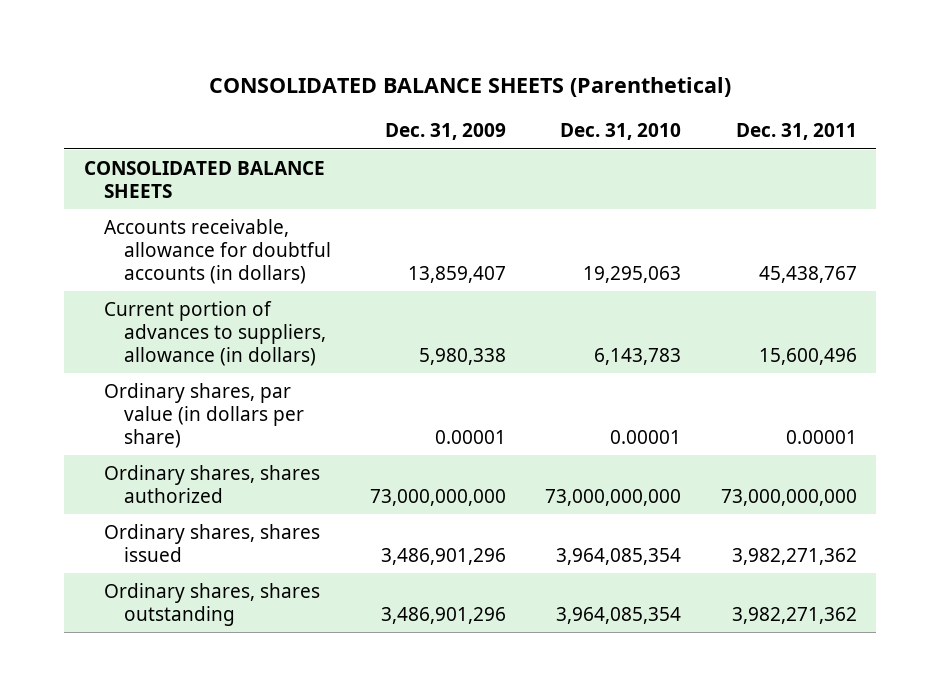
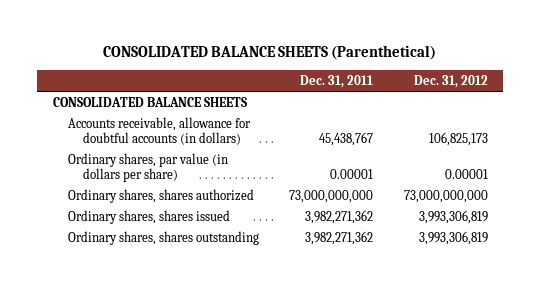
[385,123,507,141] Dec. 31, 2009 -> none
[560,123,682,141] Dec. 31, 2010 -> none
none -> [413,74,488,88] Dec. 31, 2012
[104,300,327,366] Current portion of advances to suppliers, allowance (in dollars) -> none

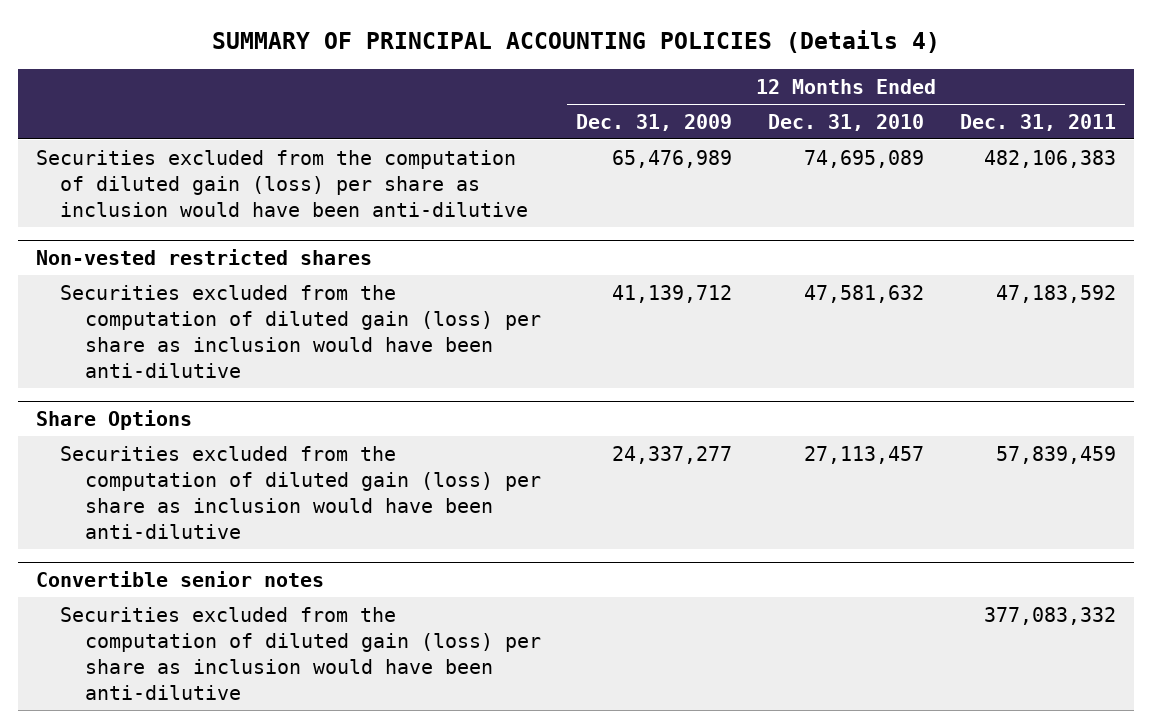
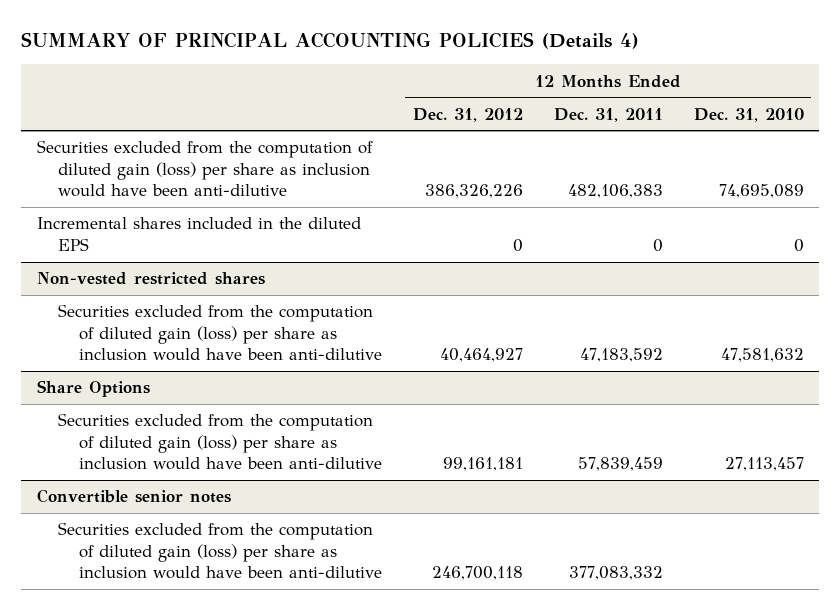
[576,113,733,131] Dec. 31, 2009 -> none
none -> [413,107,524,122] Dec. 31, 2012
none -> [36,217,361,251] Incremental shares included in the diluted EPS

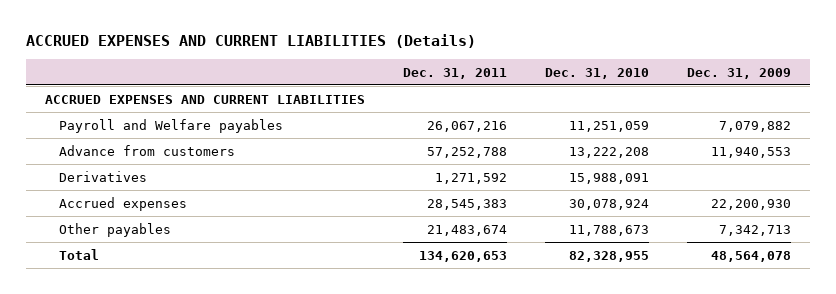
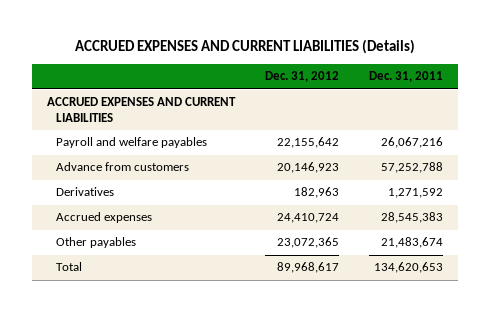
[544,67,649,79] Dec. 31, 2010 -> none
[686,67,791,79] Dec. 31, 2009 -> none
none -> [264,71,339,83] Dec. 31, 2012
[59,118,284,133] Payroll and Welfare payables -> [56,137,208,149] Payroll and welfare payables

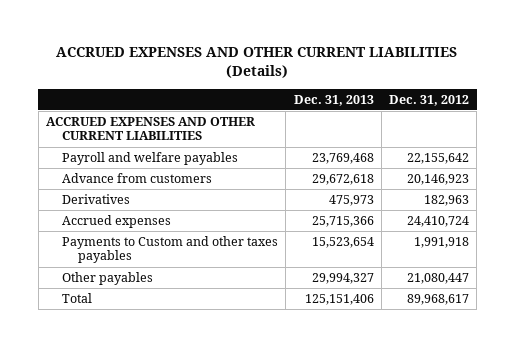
[74,39,415,55] ACCRUED EXPENSES AND CURRENT LIABILITIES (Details) -> [56,47,458,79] ACCRUED EXPENSES AND OTHER CURRENT LIABILITIES (Details)
[369,71,444,83] Dec. 31, 2011 -> none
none -> [293,94,374,106] Dec. 31, 2013
[46,97,236,122] ACCRUED EXPENSES AND CURRENT LIABILITIES -> [45,117,255,141] ACCRUED EXPENSES AND OTHER CURRENT LIABILITIES
none -> [62,236,279,264] Payments to Custom and other taxes payables
[276,237,339,249] 23,072,365 -> [406,273,469,285] 21,080,447

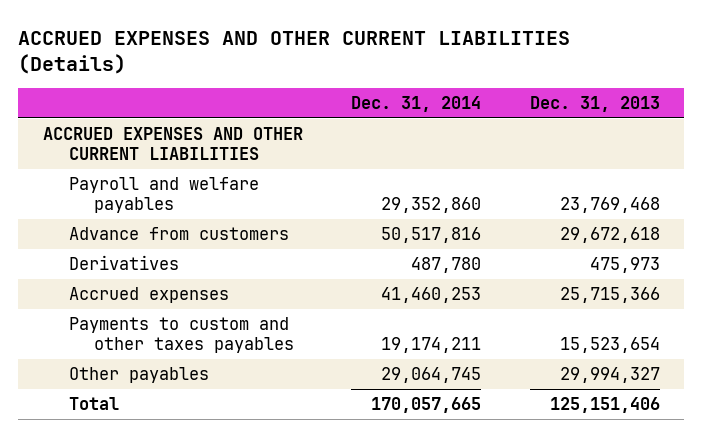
[388,94,469,106] Dec. 31, 2012 -> none
none -> [351,96,482,113] Dec. 31, 2014
[62,236,279,264] Payments to Custom and other taxes payables -> [68,317,295,353] Payments to custom and other taxes payables

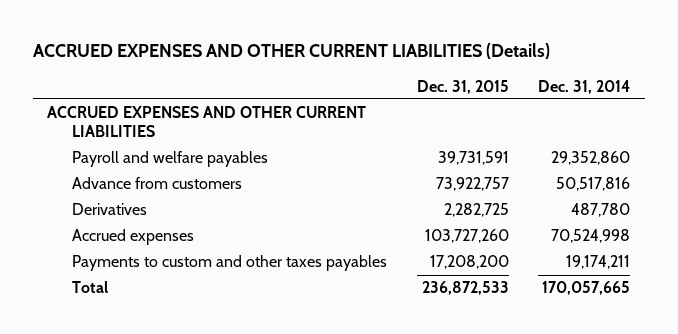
[530,96,661,113] Dec. 31, 2013 -> none
none -> [416,79,509,94] Dec. 31, 2015
[381,287,482,304] 41,460,253 -> [551,229,631,244] 70,524,998
[68,367,209,384] Other payables -> none

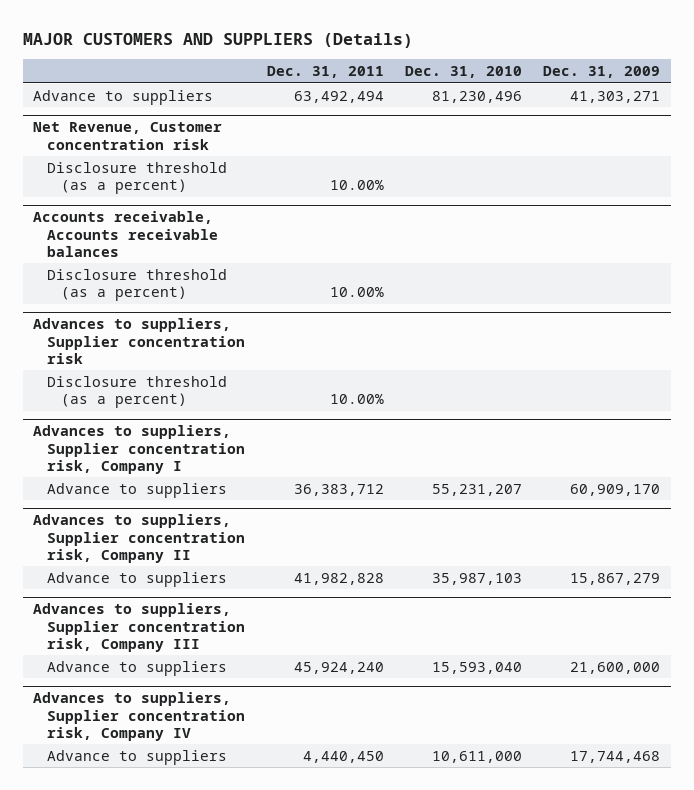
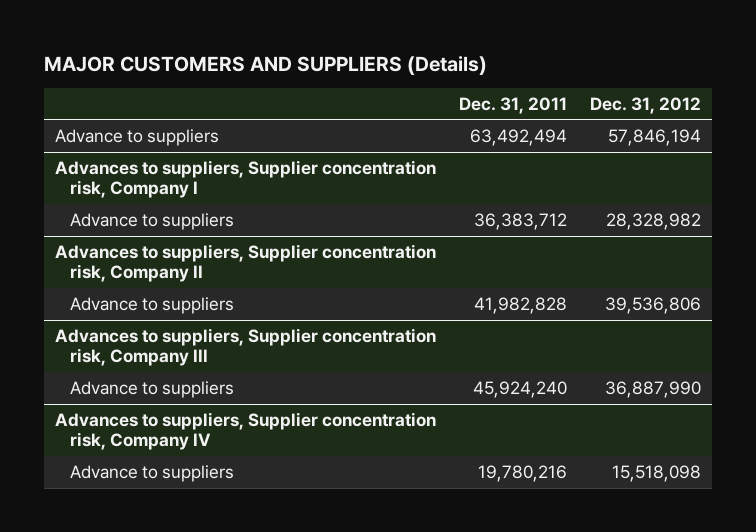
[405,66,523,79] Dec. 31, 2010 -> none
[543,66,661,79] Dec. 31, 2009 -> none
none -> [589,96,701,114] Dec. 31, 2012
[33,122,223,150] Net Revenue, Customer concentration risk -> none
[47,161,228,194] Disclosure threshold (as a percent) -> none
[33,211,219,257] Accounts receivable, Accounts receivable balances -> none
[47,268,228,301] Disclosure threshold (as a percent) -> none
[33,318,246,364] Advances to suppliers, Supplier concentration risk -> none
[47,375,228,408] Disclosure threshold (as a percent) -> none
[302,750,384,763] 4,440,450 -> [478,464,568,482] 19,780,216

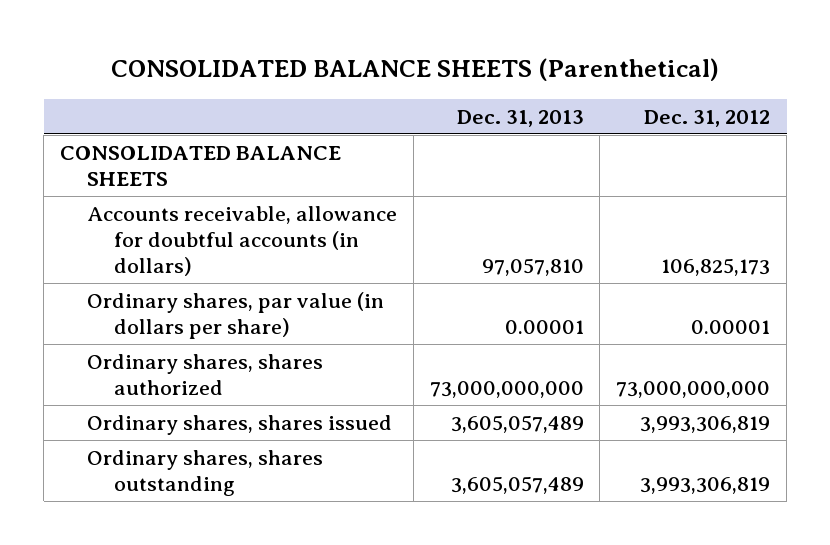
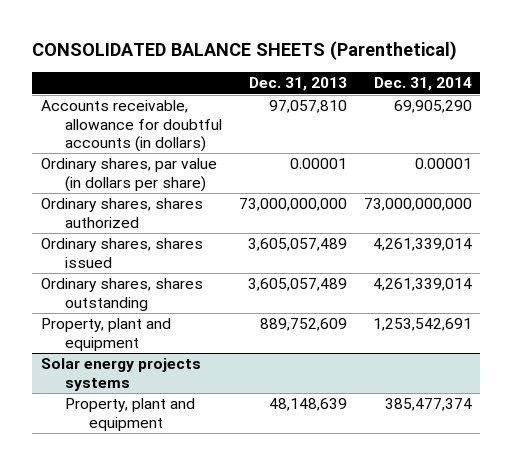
[644,109,771,127] Dec. 31, 2012 -> none
none -> [373,77,472,92] Dec. 31, 2014
[60,145,342,187] CONSOLIDATED BALANCE SHEETS -> none
none -> [40,318,171,351] Property, plant and equipment
none -> [40,358,201,391] Solar energy projects systems
none -> [64,398,195,431] Property, plant and equipment

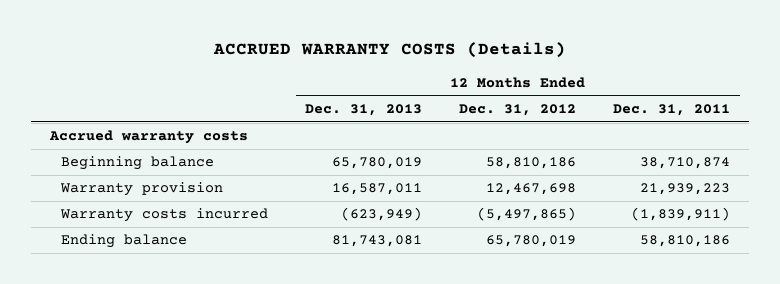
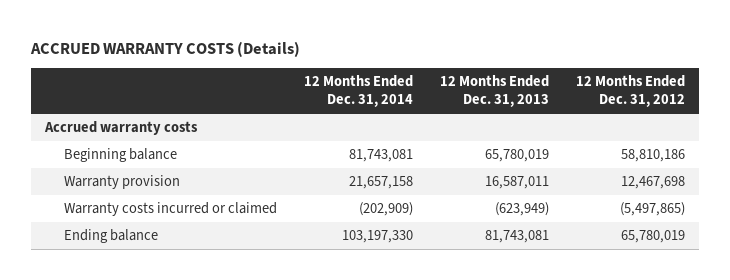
[613,103,731,116] Dec. 31, 2011 -> none
none -> [304,75,414,108] 12 Months Ended Dec. 31, 2014
[59,208,268,223] Warranty costs incurred -> [64,202,278,217] Warranty costs incurred or claimed

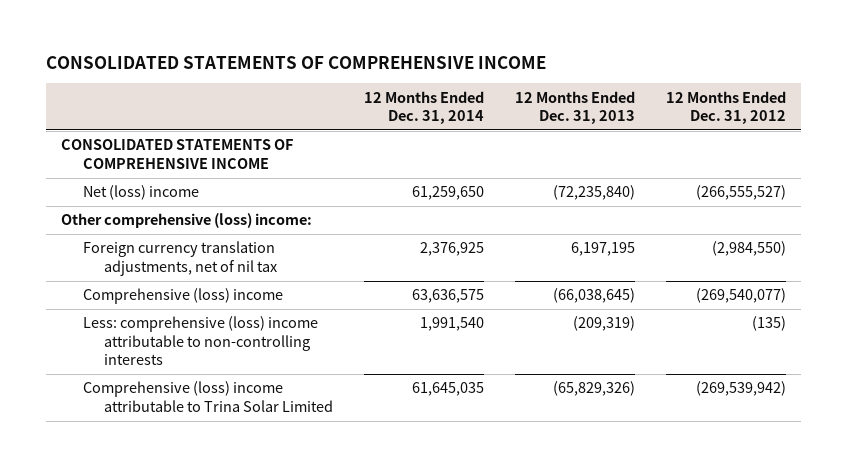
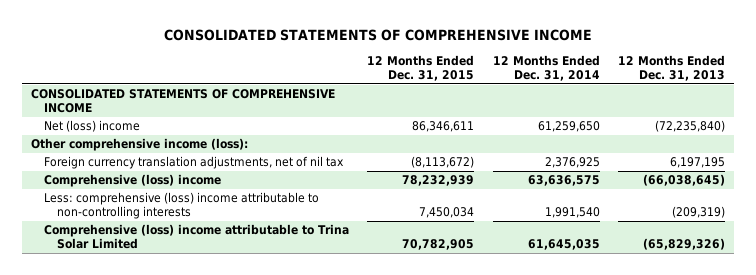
[665,90,786,124] 12 Months Ended Dec. 31, 2012 -> none
none -> [367,55,475,82] 12 Months Ended Dec. 31, 2015
[61,213,313,229] Other comprehensive (loss) income: -> [31,138,249,152] Other comprehensive income (loss):

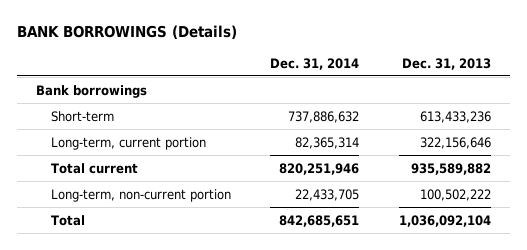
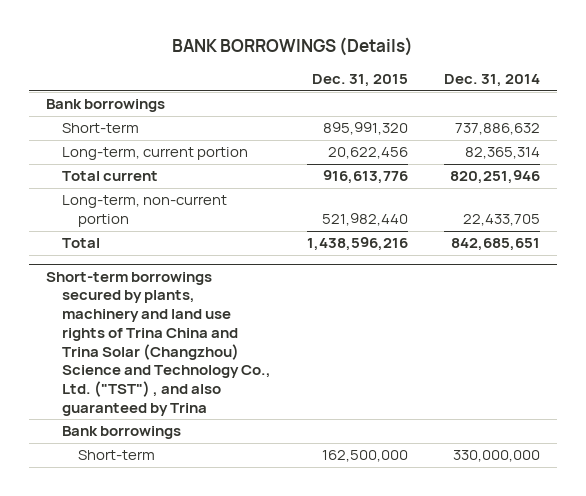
[401,57,491,70] Dec. 31, 2013 -> none
none -> [311,74,408,88] Dec. 31, 2015
none -> [46,271,272,416] Short-term borrowings secured by plants, machinery and land use rights of Trina China and Trina Solar (Changzhou) Science and Technology Co., Ltd. ("TST") , and also guaranteed by Trina
none -> [62,426,182,440] Bank borrowings
none -> [78,450,156,461] Short-term

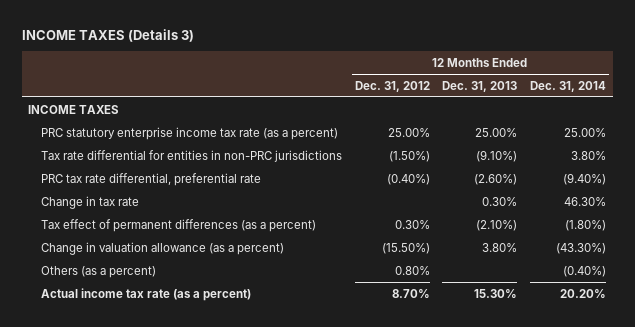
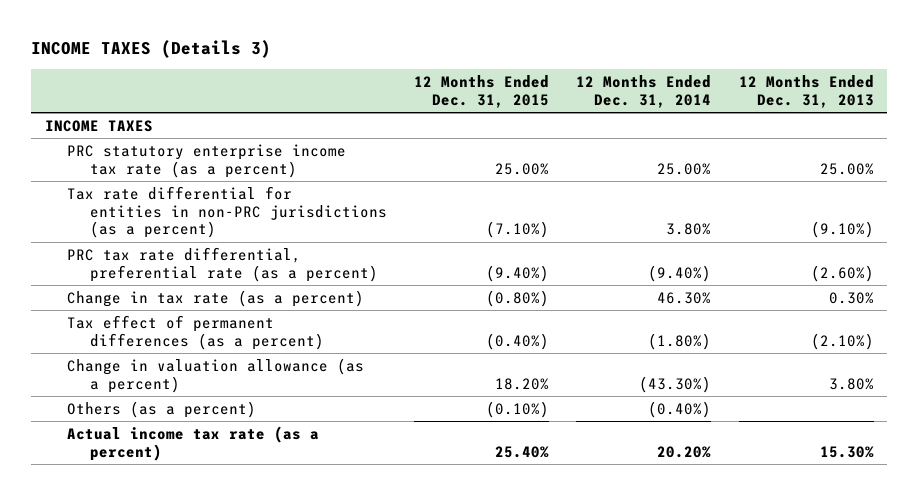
[354,80,430,92] Dec. 31, 2012 -> none
none -> [414,75,550,109] 12 Months Ended Dec. 31, 2015
[41,149,343,162] Tax rate differential for entities in non-PRC jurisdictions -> [67,185,388,239] Tax rate differential for entities in non-PRC jurisdictions (as a percent)
[41,172,262,186] PRC tax rate differential, preferential rate -> [67,246,379,282] PRC tax rate differential, preferential rate (as a percent)
[41,195,140,209] Change in tax rate -> [67,289,365,307] Change in tax rate (as a percent)

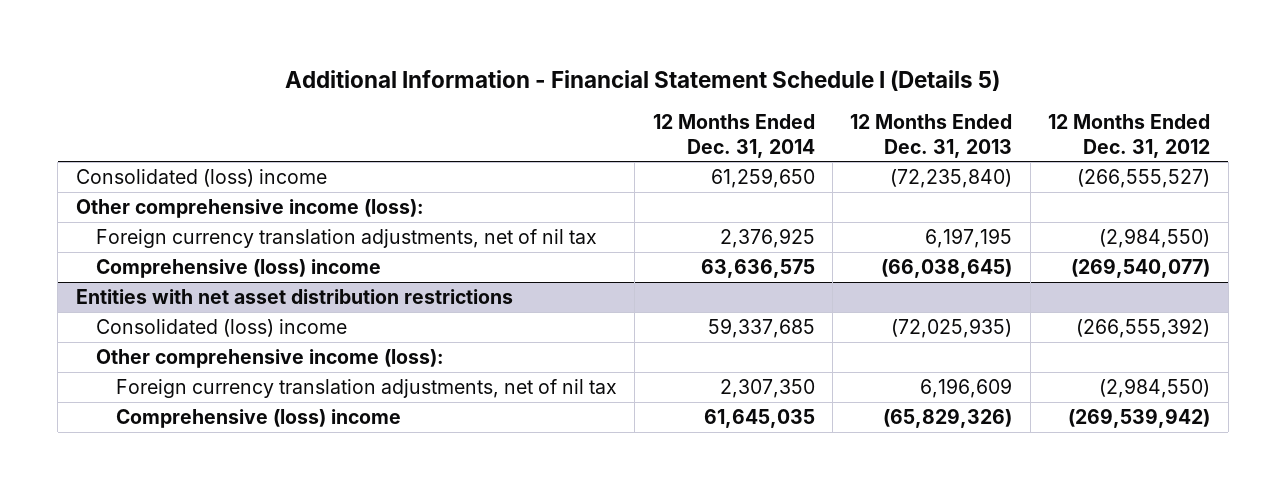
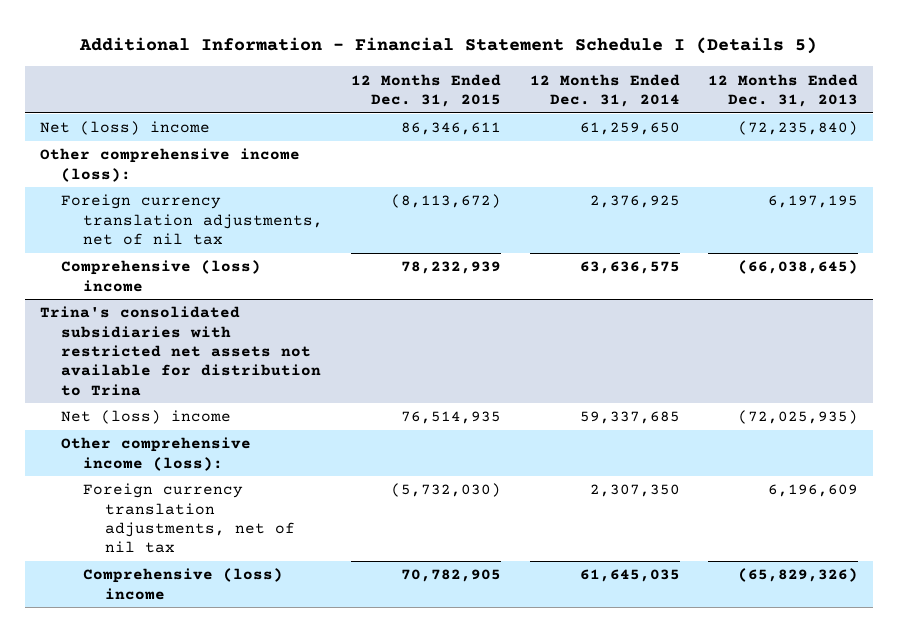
[1048,114,1211,158] 12 Months Ended Dec. 31, 2012 -> none
none -> [351,73,502,107] 12 Months Ended Dec. 31, 2015
[75,168,327,187] Consolidated (loss) income -> [39,121,210,136] Net (loss) income
[75,288,513,304] Entities with net asset distribution restrictions -> [39,306,322,396] Trina's consolidated subsidiaries with restricted net assets not available for distribution to Trina
[95,318,347,337] Consolidated (loss) income -> [61,410,232,425] Net (loss) income

